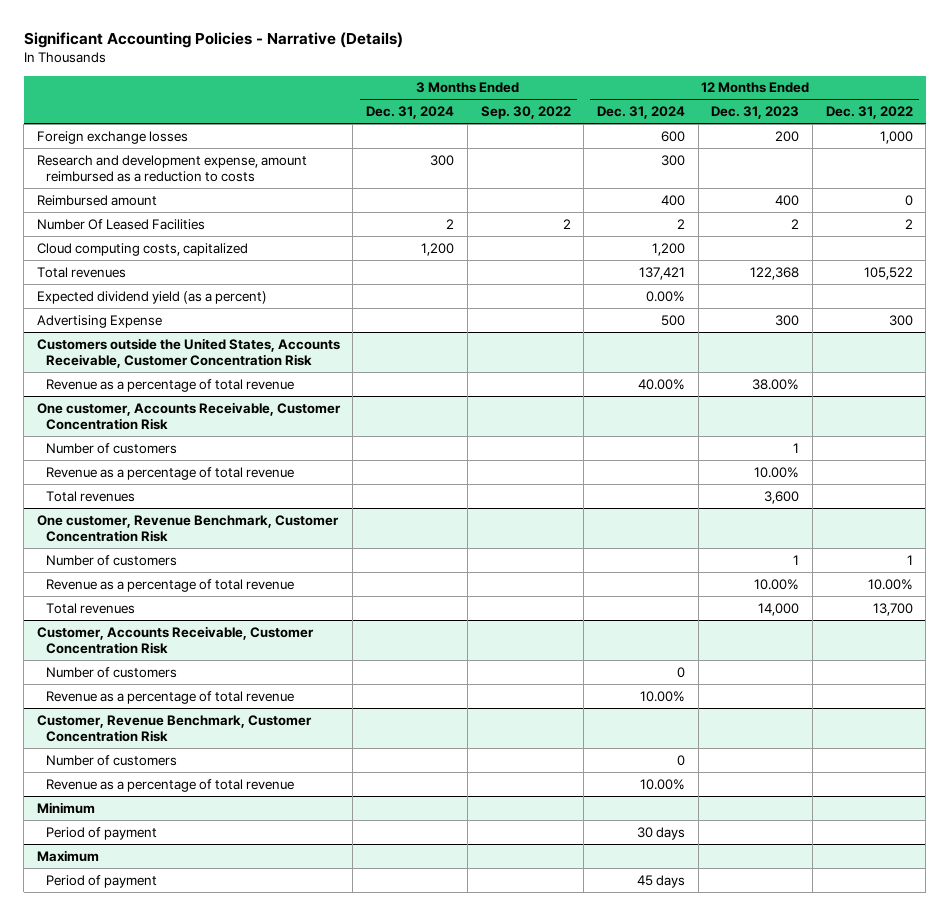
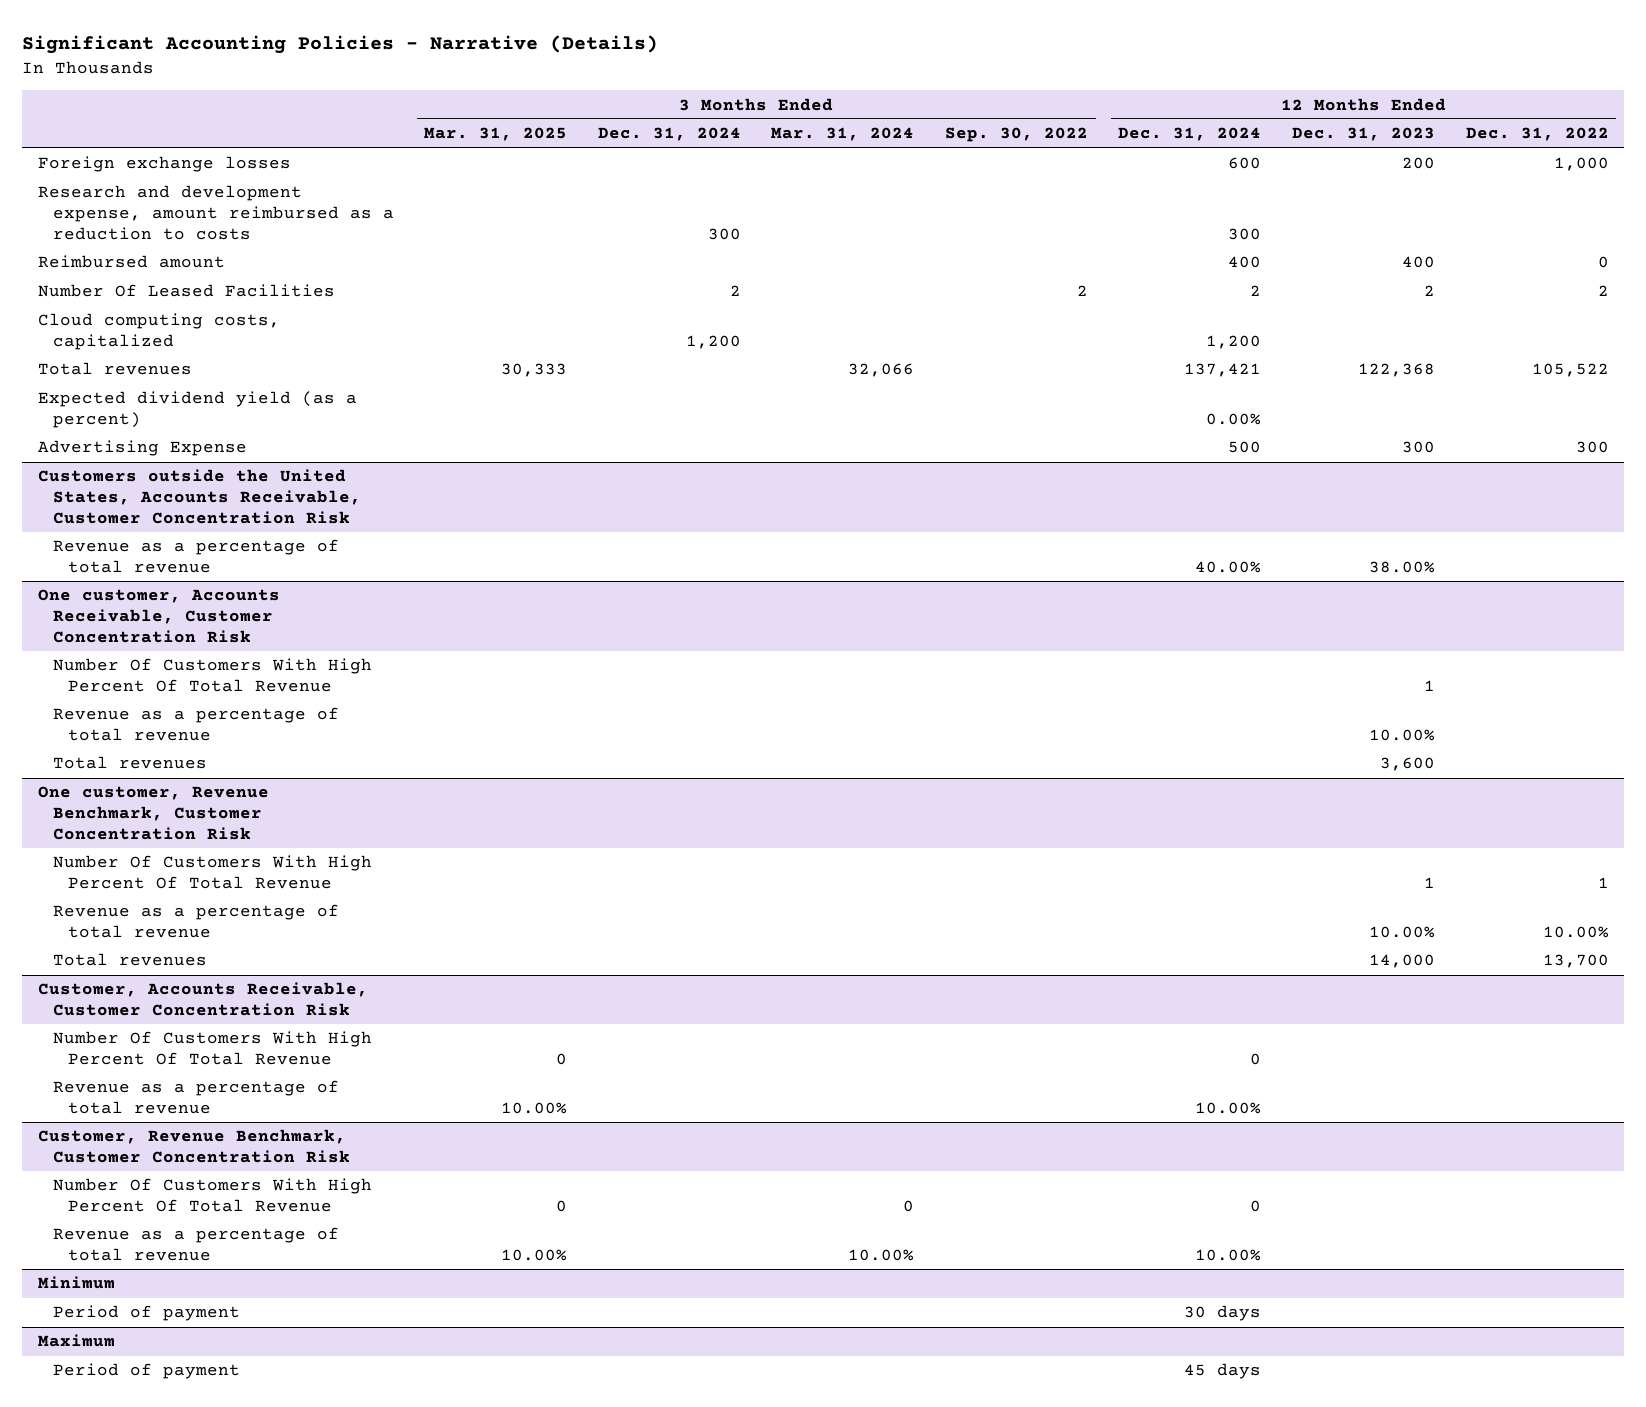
none -> [424,127,568,142] Mar. 31, 2025
none -> [771,127,915,142] Mar. 31, 2024
[46,442,178,454] Number of customers -> [52,658,372,693] Number Of Customers With High Percent Of Total Revenue
[46,554,178,566] Number of customers -> [52,855,372,890] Number Of Customers With High Percent Of Total Revenue
[46,666,178,678] Number of customers -> [52,1031,372,1066] Number Of Customers With High Percent Of Total Revenue
[46,754,178,766] Number of customers -> [52,1178,372,1213] Number Of Customers With High Percent Of Total Revenue

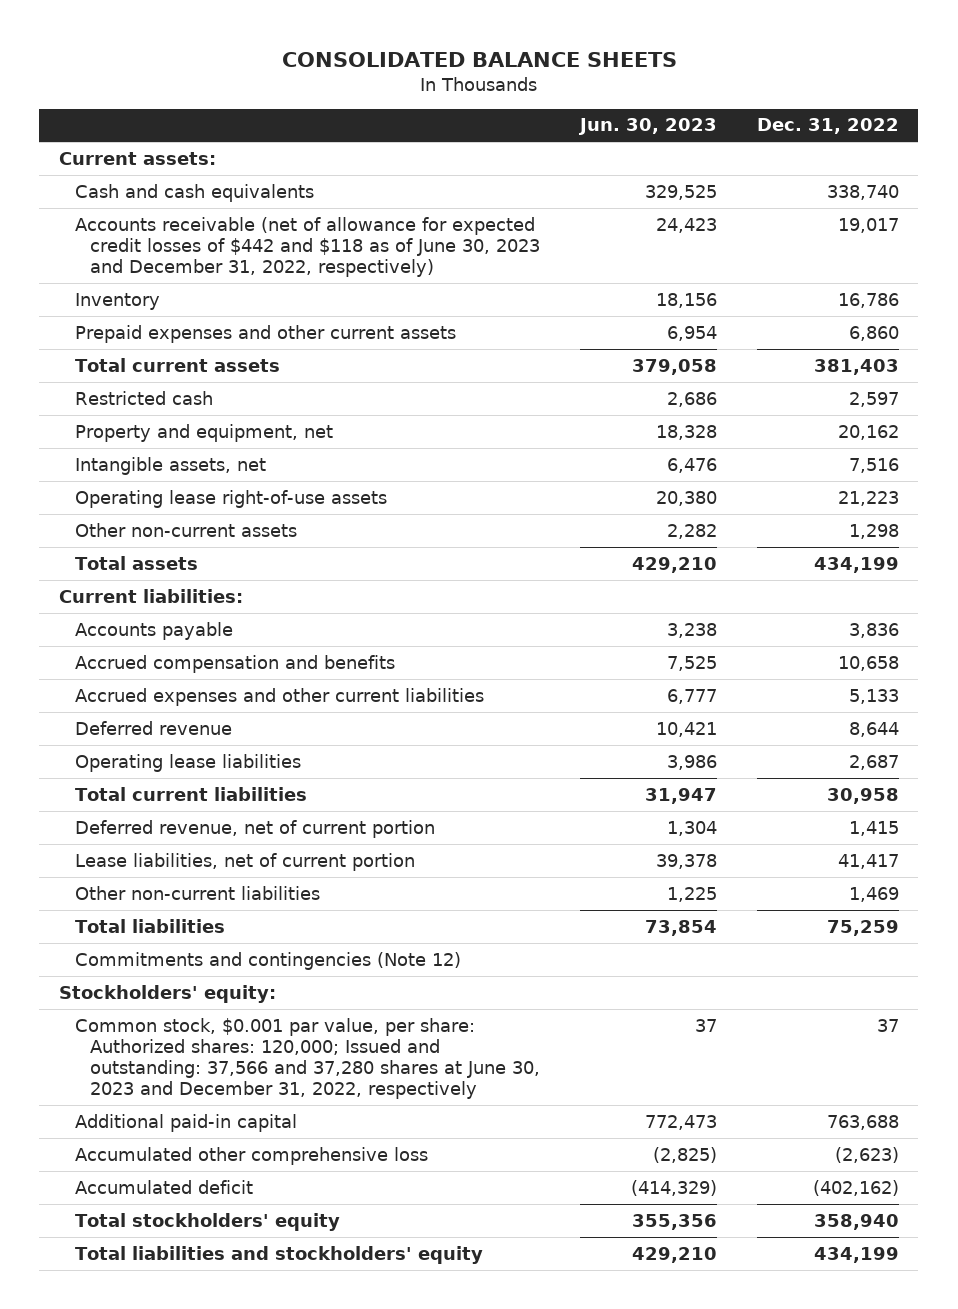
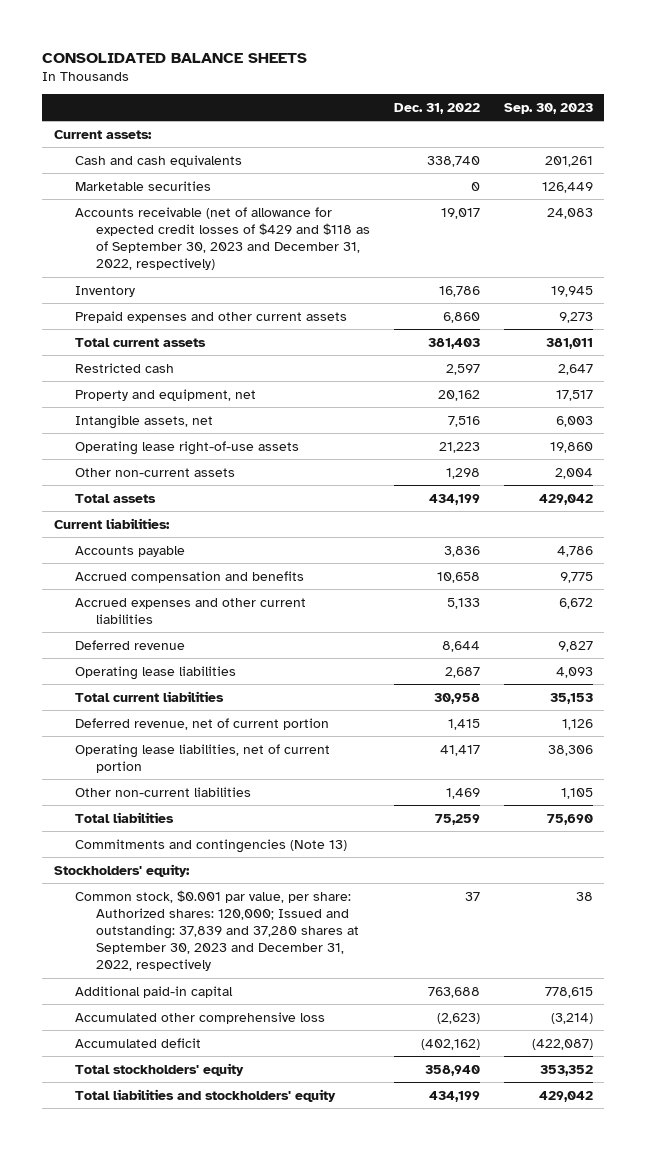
[577,118,717,136] Jun. 30, 2023 -> none
none -> [503,102,593,114] Sep. 30, 2023
none -> [75,180,212,191] Marketable securities
[74,216,541,277] Accounts receivable (net of allowance for expected credit losses of $442 and $118 as of June 30, 2023 and December 31, 2022, respectively) -> [75,206,371,271] Accounts receivable (net of allowance for expected credit losses of $429 and $118 as of September 30, 2023 and December 31, 2022, respectively)
[74,852,415,871] Lease liabilities, net of current portion -> [75,743,331,773] Operating lease liabilities, net of current portion
[74,951,461,970] Commitments and contingencies (Note 12) -> [75,838,348,853] Commitments and contingencies (Note 13)
[74,1017,541,1099] Common stock, $0.001 par value, per share: Authorized shares: 120,000; Issued and outstanding: 37,566 and 37,280 shares at June 30, 2023 and December 31, 2022, respectively -> [75,889,360,972] Common stock, $0.001 par value, per share: Authorized shares: 120,000; Issued and outstanding: 37,839 and 37,280 shares at September 30, 2023 and December 31, 2022, respectively

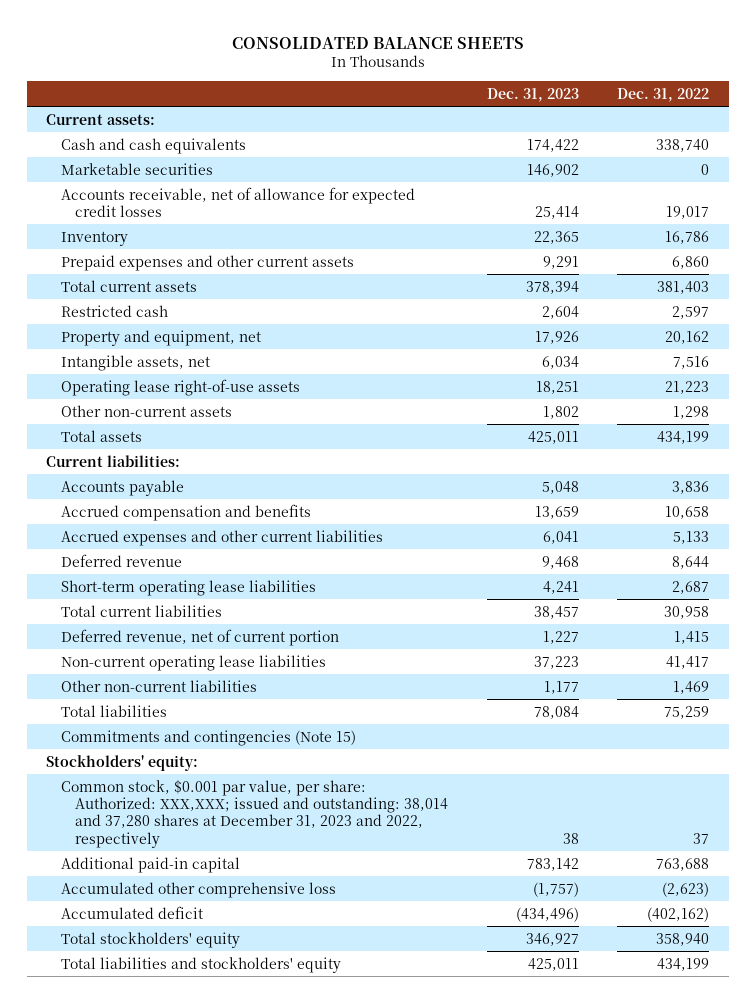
[503,102,593,114] Sep. 30, 2023 -> none
none -> [486,87,579,102] Dec. 31, 2023
[75,206,371,271] Accounts receivable (net of allowance for expected credit losses of $429 and $118 as of September 30, 2023 and December 31, 2022, respectively) -> [60,186,415,217] Accounts receivable, net of allowance for expected credit losses
[75,665,237,680] Operating lease liabilities -> [60,579,316,596] Short-term operating lease liabilities
[75,743,331,773] Operating lease liabilities, net of current portion -> [60,654,326,671] Non-current operating lease liabilities
[75,838,348,853] Commitments and contingencies (Note 13) -> [60,729,356,746] Commitments and contingencies (Note 15)
[75,889,360,972] Common stock, $0.001 par value, per share: Authorized shares: 120,000; Issued and outstanding: 37,839 and 37,280 shares at September 30, 2023 and December 31, 2022, respectively -> [60,779,449,848] Common stock, $0.001 par value, per share: Authorized: XXX,XXX; issued and outstanding: 38,014 and 37,280 shares at December 31, 2023 and 2022, respectively

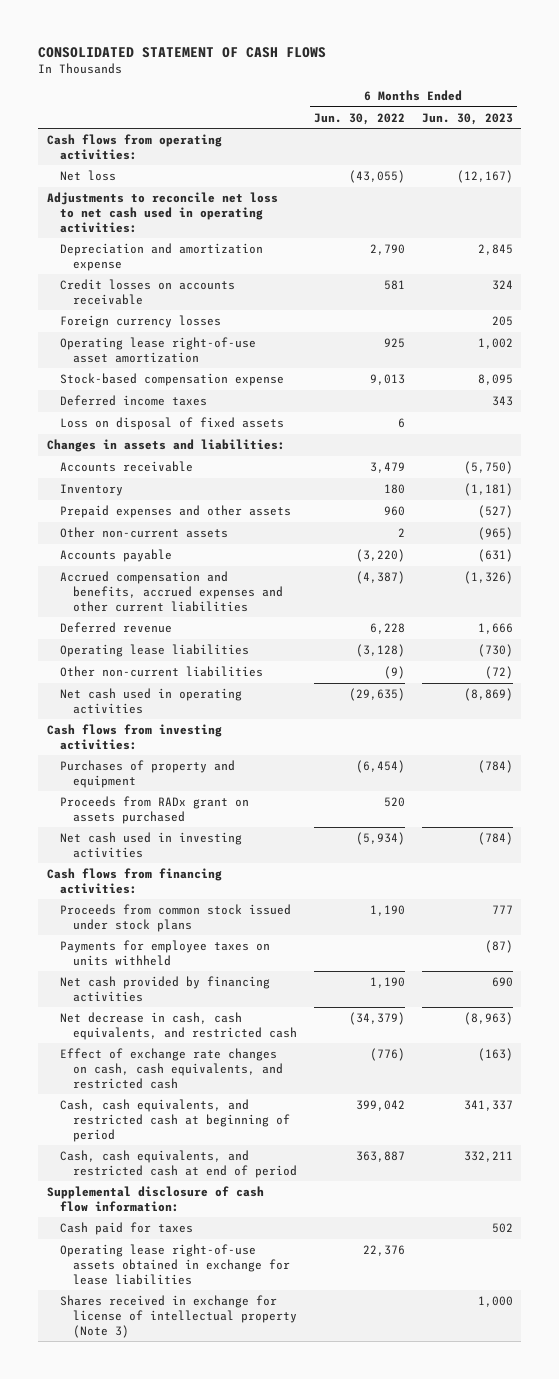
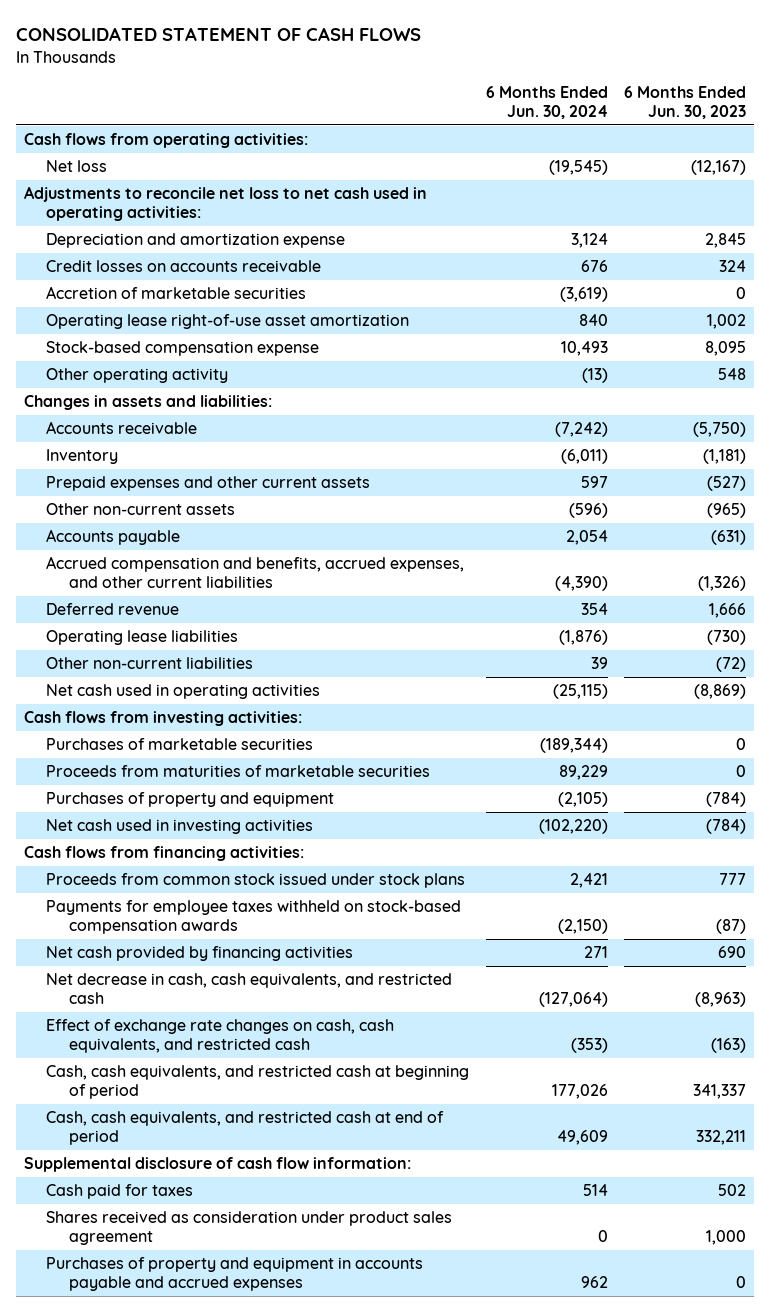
[313,112,405,125] Jun. 30, 2022 -> none
none -> [485,86,608,120] 6 Months Ended Jun. 30, 2024
[59,314,221,328] Foreign currency losses -> none
none -> [46,286,307,300] Accretion of marketable securities
[59,394,207,406] Deferred income taxes -> none
[59,416,284,430] Loss on disposal of fixed assets -> none
none -> [46,368,229,384] Other operating activity
[59,504,291,518] Prepaid expenses and other assets -> [46,476,371,492] Prepaid expenses and other current assets
[59,570,284,612] Accrued compensation and benefits, accrued expenses and other current liabilities -> [46,556,465,589] Accrued compensation and benefits, accrued expenses, and other current liabilities
none -> [46,738,314,751] Purchases of marketable securities
none -> [46,765,431,778] Proceeds from maturities of marketable securities
[59,795,249,824] Proceeds from RADx grant on assets purchased -> none
[59,939,270,966] Payments for employee taxes on units withheld -> [46,900,462,935] Payments for employee taxes withheld on stock-based compensation awards
[59,1243,291,1285] Operating lease right-of-use assets obtained in exchange for lease liabilities -> none
[59,1294,298,1338] Shares received in exchange for license of intellectual property (Note 3) -> [46,1211,453,1246] Shares received as consideration under product sales agreement
none -> [46,1257,424,1292] Purchases of property and equipment in accounts payable and accrued expenses

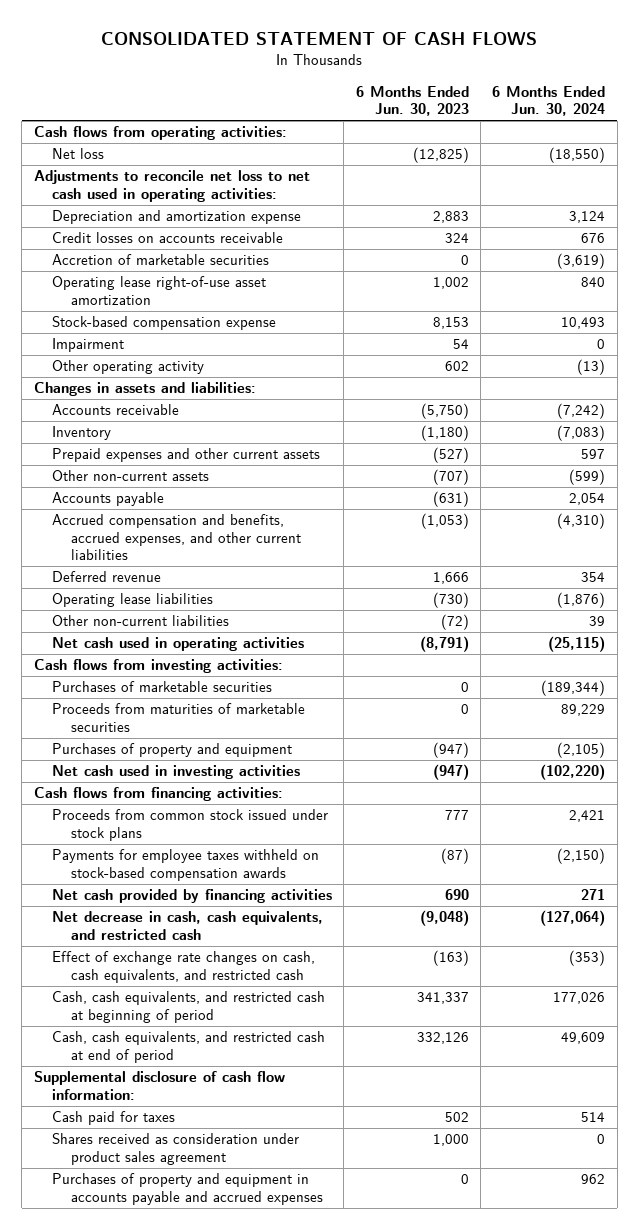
[548,160,608,176] (19,545) -> [549,147,606,164] (18,550)
[690,160,746,176] (12,167) -> [412,147,469,164] (12,825)
[704,233,746,249] 2,845 -> [432,211,469,224] 2,883
[704,341,746,357] 8,095 -> [432,317,469,330] 8,153
none -> [52,338,125,353] Impairment
[717,368,746,381] 548 -> [444,361,469,372] 602
[560,449,608,465] (6,011) -> [557,425,606,442] (7,083)
[702,449,746,465] (1,181) -> [420,425,469,442] (1,180)
[568,503,608,519] (596) -> [569,469,606,486] (599)
[706,503,746,519] (965) -> [432,469,469,486] (707)
[554,576,608,592] (4,390) -> [557,513,606,530] (4,310)
[697,576,746,592] (1,326) -> [420,513,469,530] (1,053)
[693,684,746,700] (8,869) -> [419,636,469,653] (8,791)
[705,792,746,808] (784) -> [432,742,469,759] (947)
[705,819,746,835] (784) -> [432,764,469,781] (947)
[694,992,746,1008] (8,963) -> [419,910,469,927] (9,048)
[695,1130,746,1146] 332,211 -> [416,1032,469,1045] 332,126

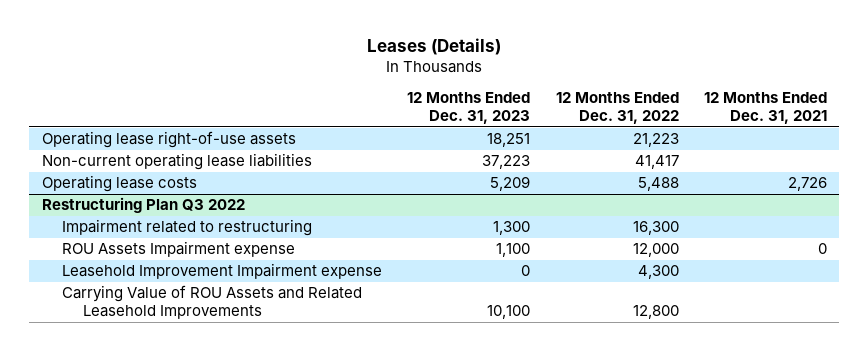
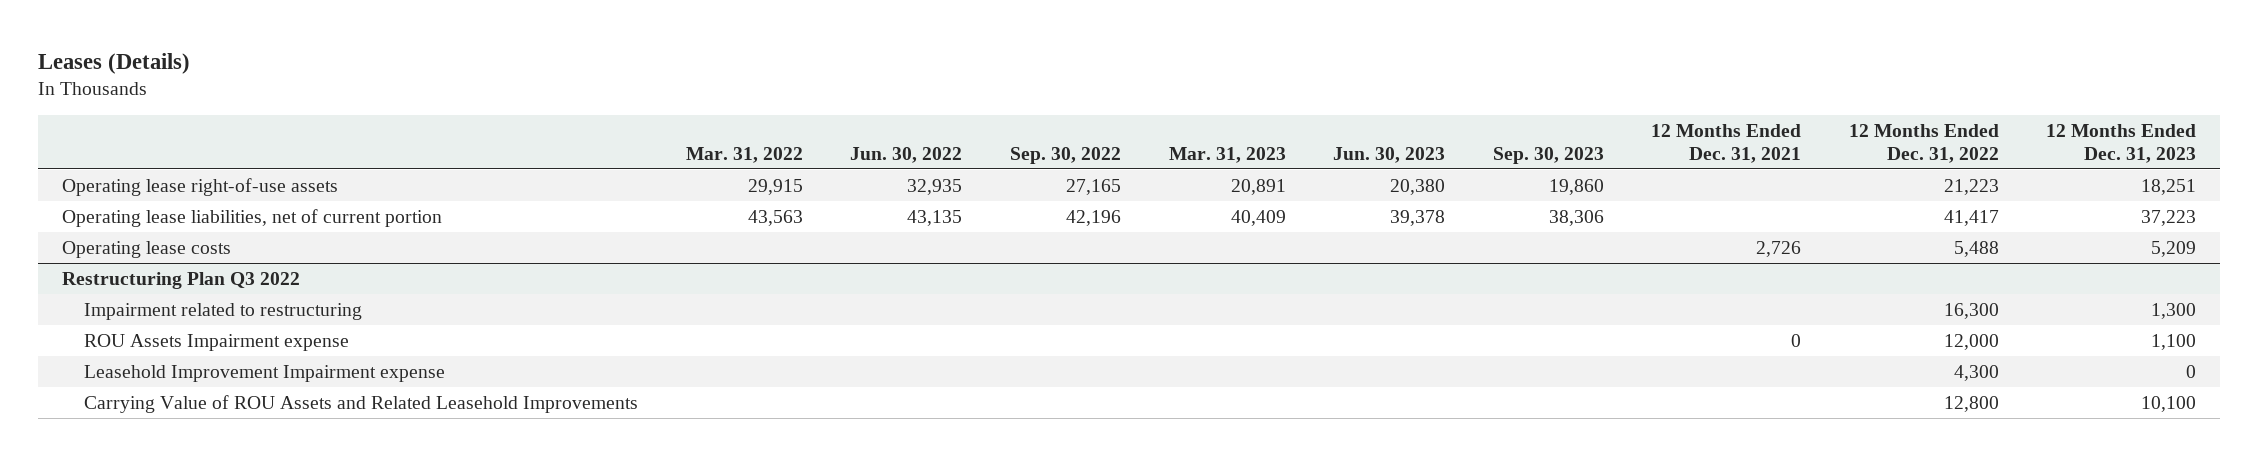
none -> [685,146,803,163] Mar. 31, 2022
none -> [850,146,963,163] Jun. 30, 2022
none -> [1009,146,1121,164] Sep. 30, 2022
none -> [1168,146,1286,163] Mar. 31, 2023
none -> [1333,146,1446,163] Jun. 30, 2023
none -> [1492,146,1604,164] Sep. 30, 2023
[41,153,312,171] Non-current operating lease liabilities -> [61,208,442,227] Operating lease liabilities, net of current portion

